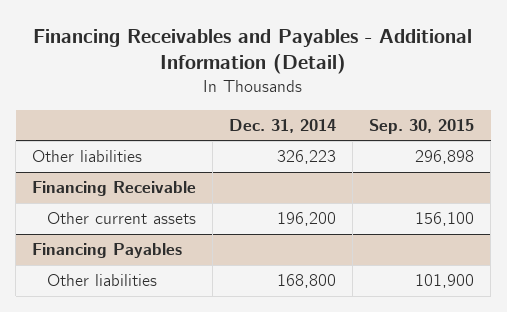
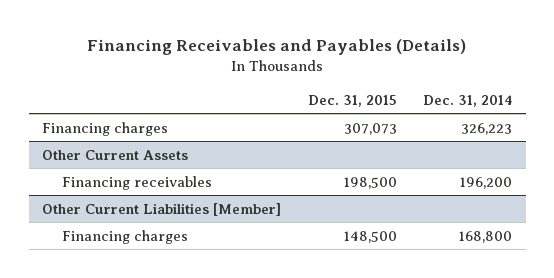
[33,28,473,75] Financing Receivables and Payables - Additional Information (Detail) -> [87,39,467,56] Financing Receivables and Payables (Details)
[369,118,475,134] Sep. 30, 2015 -> none
none -> [307,94,397,107] Dec. 31, 2015
[32,181,197,197] Financing Receivable -> none
[32,150,143,163] Other liabilities -> [42,121,169,136] Financing charges
none -> [42,149,189,160] Other Current Assets
[46,212,196,225] Other current assets -> [61,175,212,190] Financing receivables
[32,243,183,259] Financing Payables -> [42,202,282,216] Other Current Liabilities [Member]
[46,274,157,287] Other liabilities -> [61,229,188,244] Financing charges

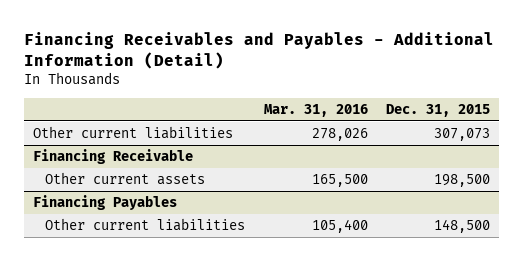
[87,39,467,56] Financing Receivables and Payables (Details) -> [24,32,495,70] Financing Receivables and Payables - Additional Information (Detail)
[423,94,513,107] Dec. 31, 2014 -> none
none -> [263,103,368,117] Mar. 31, 2016
[42,149,189,160] Other Current Assets -> none
[42,121,169,136] Financing charges -> [33,126,234,140] Other current liabilities
none -> [33,149,194,165] Financing Receivable
[61,175,212,190] Financing receivables -> [45,172,206,186] Other current assets
[42,202,282,216] Other Current Liabilities [Member] -> [33,195,178,211] Financing Payables
[61,229,188,244] Financing charges -> [45,218,246,232] Other current liabilities

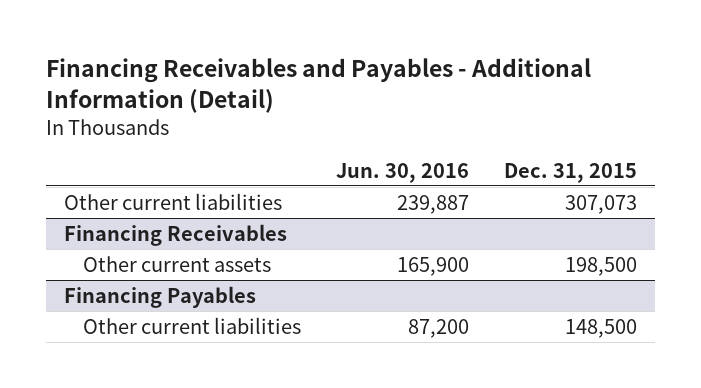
[263,103,368,117] Mar. 31, 2016 -> none
none -> [336,162,470,183] Jun. 30, 2016
[33,149,194,165] Financing Receivable -> [63,223,287,246] Financing Receivables

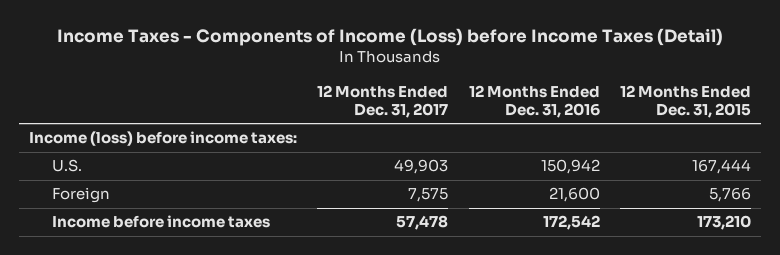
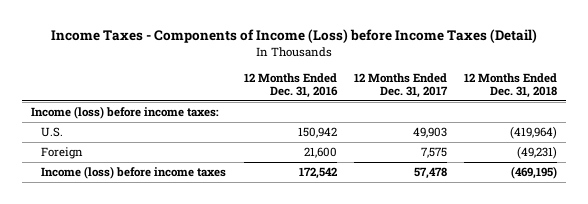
[620,84,752,118] 12 Months Ended Dec. 31, 2015 -> none
none -> [464,72,558,98] 12 Months Ended Dec. 31, 2018
[52,215,271,229] Income before income taxes -> [41,166,227,180] Income (loss) before income taxes

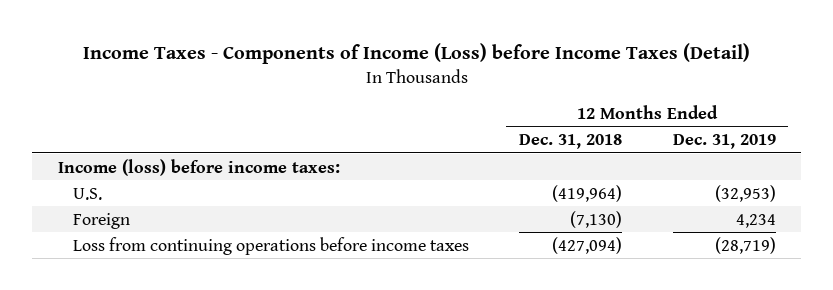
[243,72,338,98] 12 Months Ended Dec. 31, 2016 -> none
[354,72,449,98] 12 Months Ended Dec. 31, 2017 -> none
none -> [672,133,776,149] Dec. 31, 2019
[517,146,558,160] (49,231) -> [570,210,623,228] (7,130)
[41,166,227,180] Income (loss) before income taxes -> [72,236,469,255] Loss from continuing operations before income taxes
[511,166,558,180] (469,195) -> [552,236,623,254] (427,094)

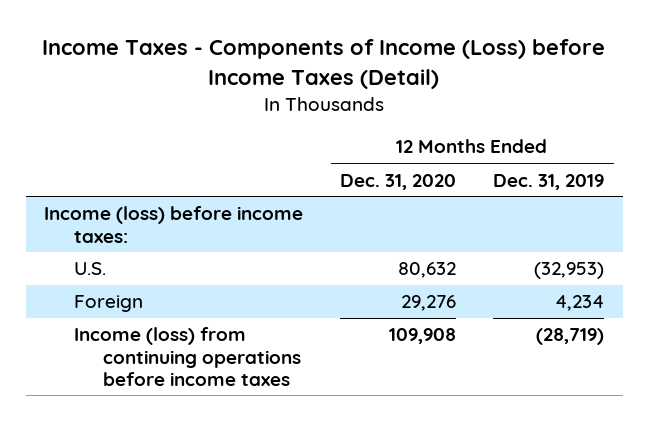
[519,133,623,149] Dec. 31, 2018 -> none
none -> [340,173,457,190] Dec. 31, 2020
[72,236,469,255] Loss from continuing operations before income taxes -> [73,327,301,386] Income (loss) from continuing operations before income taxes

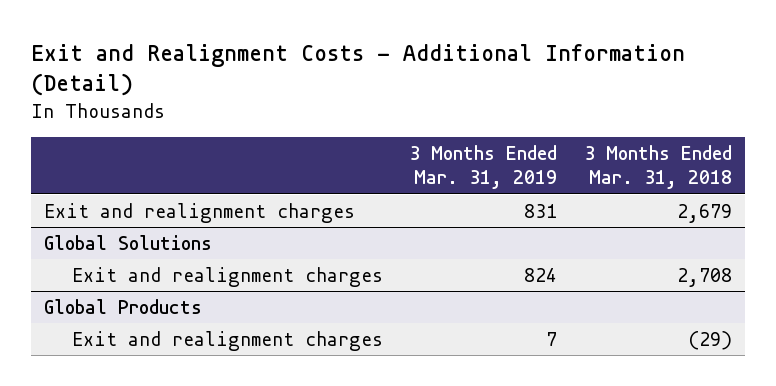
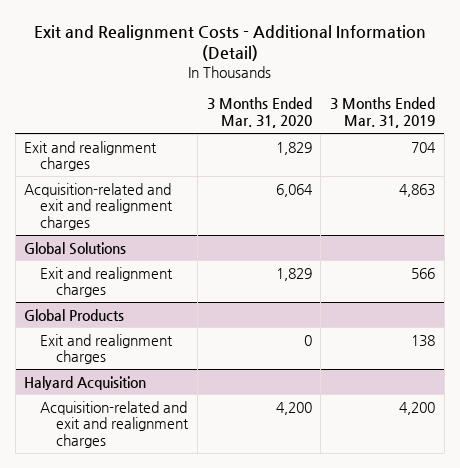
[583,145,732,190] 3 Months Ended Mar. 31, 2018 -> none
none -> [206,97,312,129] 3 Months Ended Mar. 31, 2020
[524,203,558,218] 831 -> [411,141,437,153] 704
none -> [24,182,174,231] Acquisition-related and exit and realignment charges
[524,267,558,282] 824 -> [411,267,436,279] 566
[546,331,558,346] 7 -> [411,334,436,347] 138
none -> [24,375,147,390] Halyard Acquisition
none -> [40,400,190,449] Acquisition-related and exit and realignment charges

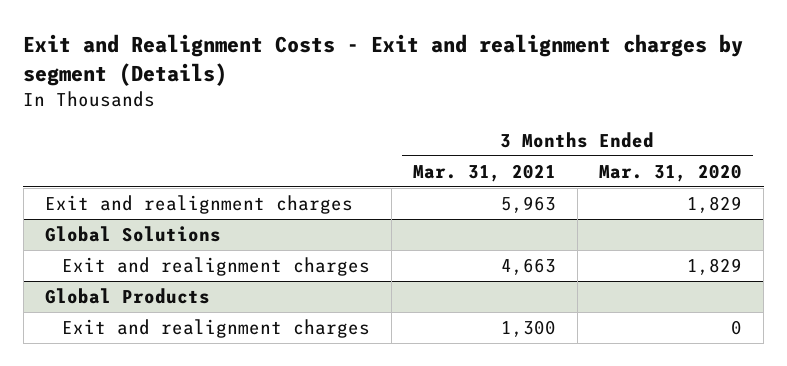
[33,24,426,62] Exit and Realignment Costs - Additional Information (Detail) -> [23,34,744,87] Exit and Realignment Costs - Exit and realignment charges by segment (Details)
[330,97,436,129] 3 Months Ended Mar. 31, 2019 -> none
none -> [412,163,556,182] Mar. 31, 2021
[24,182,174,231] Acquisition-related and exit and realignment charges -> none
[24,375,147,390] Halyard Acquisition -> none
[40,400,190,449] Acquisition-related and exit and realignment charges -> none

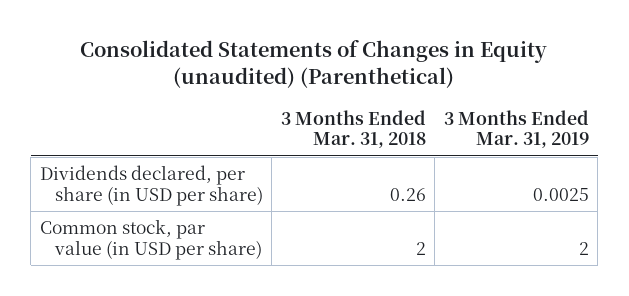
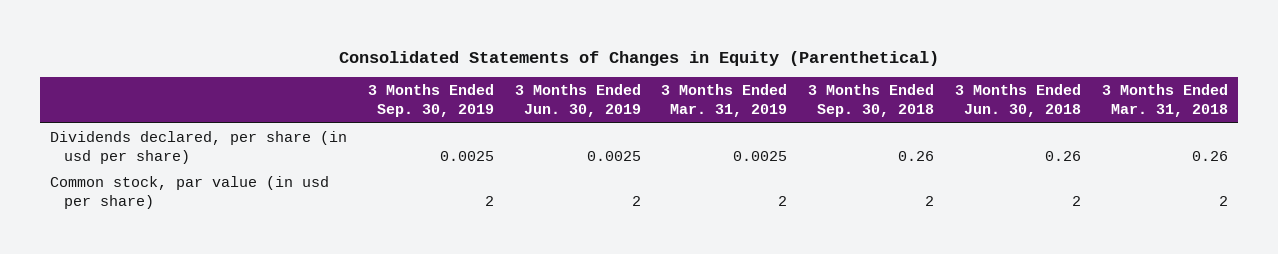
[80,40,548,89] Consolidated Statements of Changes in Equity (unaudited) (Parenthetical) -> [338,50,939,66] Consolidated Statements of Changes in Equity (Parenthetical)
none -> [367,84,494,118] 3 Months Ended Sep. 30, 2019
none -> [514,84,641,118] 3 Months Ended Jun. 30, 2019
none -> [808,84,935,118] 3 Months Ended Sep. 30, 2018
none -> [954,84,1081,118] 3 Months Ended Jun. 30, 2018
[39,165,263,206] Dividends declared, per share (in USD per share) -> [50,131,348,165] Dividends declared, per share (in usd per share)
[39,219,262,260] Common stock, par value (in USD per share) -> [50,176,330,210] Common stock, par value (in usd per share)

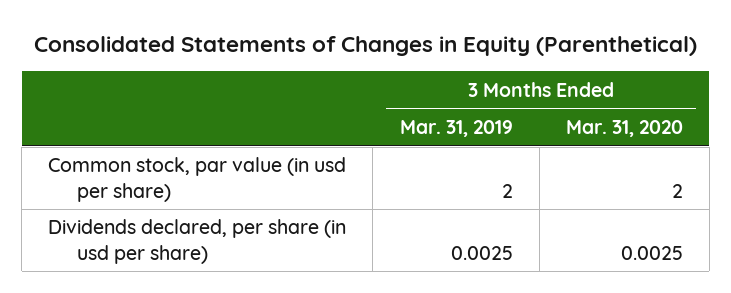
[367,84,494,118] 3 Months Ended Sep. 30, 2019 -> none
[514,84,641,118] 3 Months Ended Jun. 30, 2019 -> none
[808,84,935,118] 3 Months Ended Sep. 30, 2018 -> none
[954,84,1081,118] 3 Months Ended Jun. 30, 2018 -> none
[1101,84,1228,118] 3 Months Ended Mar. 31, 2018 -> none
none -> [565,119,683,137] Mar. 31, 2020
[50,131,348,165] Dividends declared, per share (in usd per share) -> [48,219,347,264] Dividends declared, per share (in usd per share)

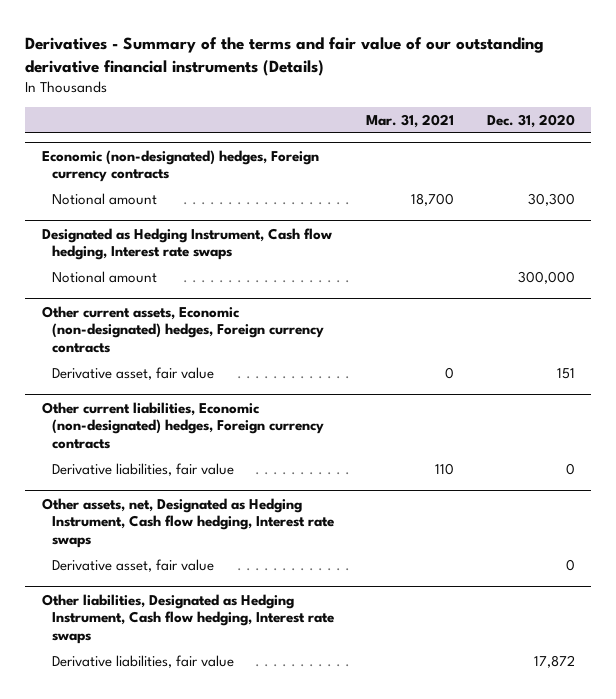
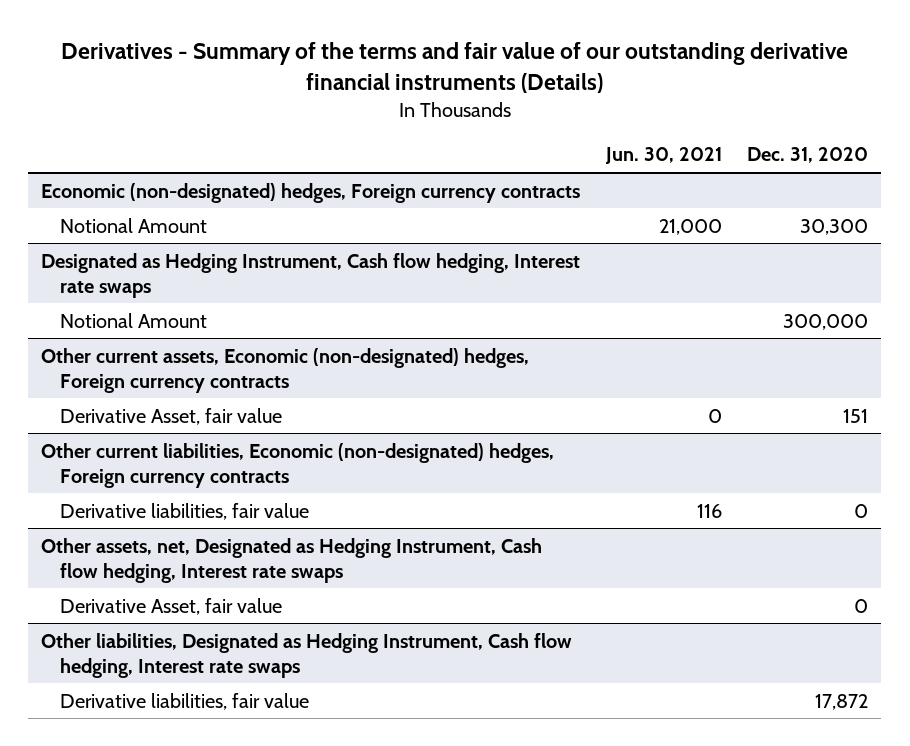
[366,113,455,128] Mar. 31, 2021 -> none
none -> [604,147,722,165] Jun. 30, 2021
[52,192,158,205] Notional amount -> [60,217,208,233] Notional Amount
[52,270,158,283] Notional amount -> [60,312,208,328] Notional Amount
[52,366,215,380] Derivative asset, fair value -> [60,407,283,425] Derivative Asset, fair value
[52,558,215,572] Derivative asset, fair value -> [60,597,283,615] Derivative Asset, fair value

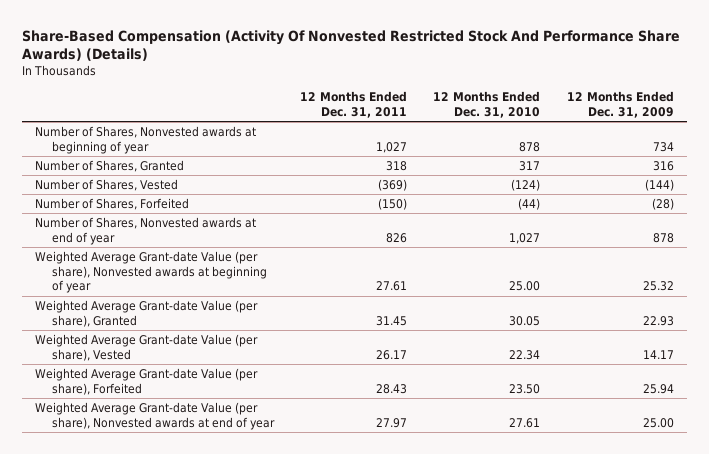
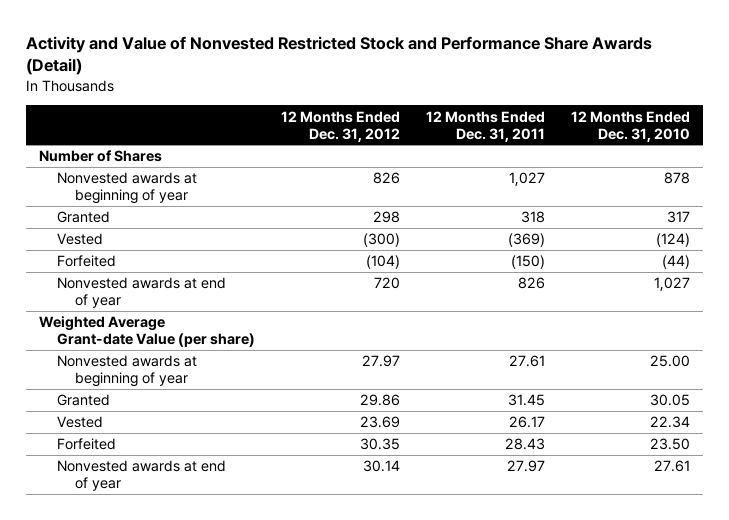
[22,29,681,62] Share-Based Compensation (Activity Of Nonvested Restricted Stock And Performance Share Awards) (Details) -> [25,35,652,76] Activity and Value of Nonvested Restricted Stock and Performance Share Awards (Detail)
[566,91,674,118] 12 Months Ended Dec. 31, 2009 -> none
none -> [281,110,401,142] 12 Months Ended Dec. 31, 2012
none -> [38,150,162,163] Number of Shares
[35,126,257,154] Number of Shares, Nonvested awards at beginning of year -> [57,172,198,205] Nonvested awards at beginning of year
[35,160,185,173] Number of Shares, Granted -> [57,211,111,224] Granted
[35,179,179,192] Number of Shares, Vested -> [57,233,104,246] Vested
[35,198,190,211] Number of Shares, Forfeited -> [57,255,117,268] Forfeited
[35,217,257,245] Number of Shares, Nonvested awards at end of year -> [57,277,227,309] Nonvested awards at end of year
none -> [38,316,256,348] Weighted Average Grant-date Value (per share)
[35,251,267,294] Weighted Average Grant-date Value (per share), Nonvested awards at beginning of year -> [57,355,198,388] Nonvested awards at beginning of year
[35,300,259,327] Weighted Average Grant-date Value (per share), Granted -> [57,394,111,407] Granted
[35,334,259,361] Weighted Average Grant-date Value (per share), Vested -> [57,416,104,429] Vested
[35,368,259,395] Weighted Average Grant-date Value (per share), Forfeited -> [57,438,117,451] Forfeited
[35,402,275,430] Weighted Average Grant-date Value (per share), Nonvested awards at end of year -> [57,460,227,492] Nonvested awards at end of year

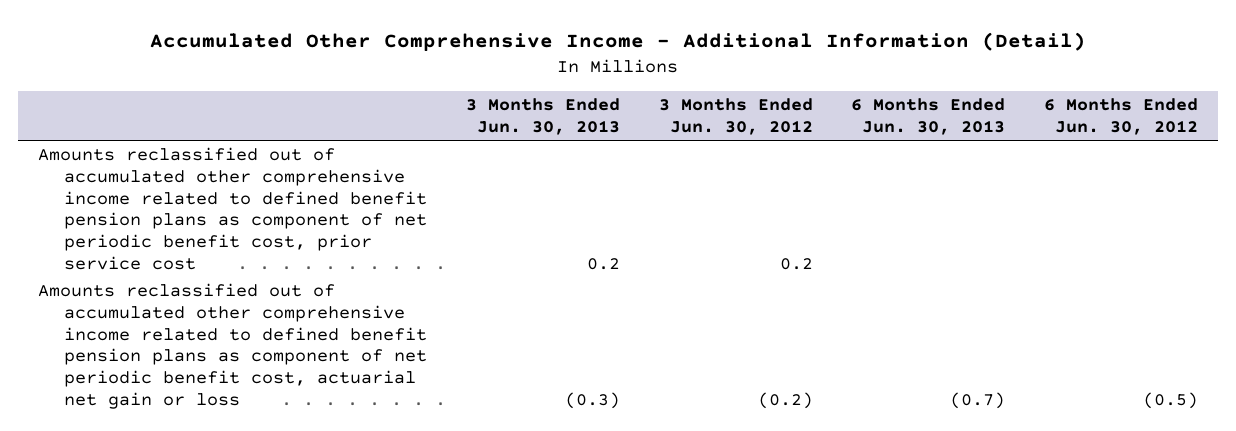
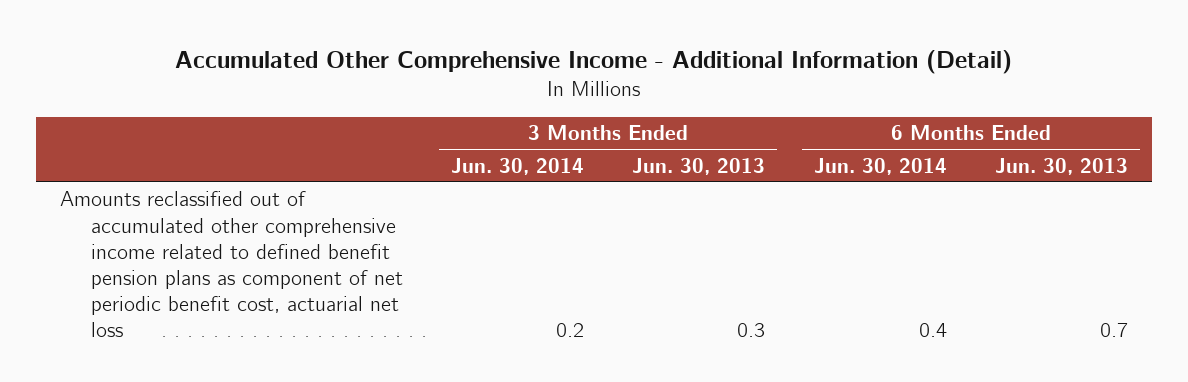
[658,97,813,135] 3 Months Ended Jun. 30, 2012 -> none
[1044,97,1199,135] 6 Months Ended Jun. 30, 2012 -> none
none -> [451,157,585,175] Jun. 30, 2014
none -> [813,157,947,175] Jun. 30, 2014
[37,147,428,270] Amounts reclassified out of accumulated other comprehensive income related to defined benefit pension plans as component of net periodic benefit cost, prior service cost -> none
[37,283,428,409] Amounts reclassified out of accumulated other comprehensive income related to defined benefit pension plans as component of net periodic benefit cost, actuarial net gain or loss -> [60,191,404,338] Amounts reclassified out of accumulated other comprehensive income related to defined benefit pension plans as component of net periodic benefit cost, actuarial net loss
[564,391,620,409] (0.3) -> [737,323,766,338] 0.3
[950,391,1006,409] (0.7) -> [1099,323,1128,338] 0.7

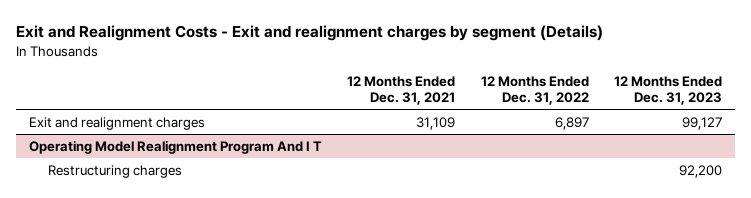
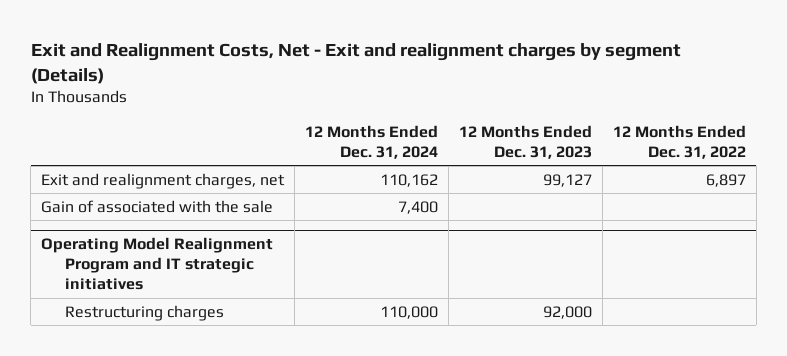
[16,25,604,42] Exit and Realignment Costs - Exit and realignment charges by segment (Details) -> [30,42,681,84] Exit and Realignment Costs, Net - Exit and realignment charges by segment (Details)
[347,76,456,106] 12 Months Ended Dec. 31, 2021 -> none
none -> [305,124,439,159] 12 Months Ended Dec. 31, 2024
[28,116,205,130] Exit and realignment charges -> [41,172,286,189] Exit and realignment charges, net
none -> [41,199,274,213] Gain of associated with the sale
[28,139,322,154] Operating Model Realignment Program And I T -> [41,236,274,291] Operating Model Realignment Program and IT strategic initiatives
[679,164,723,178] 92,200 -> [542,305,592,319] 92,000

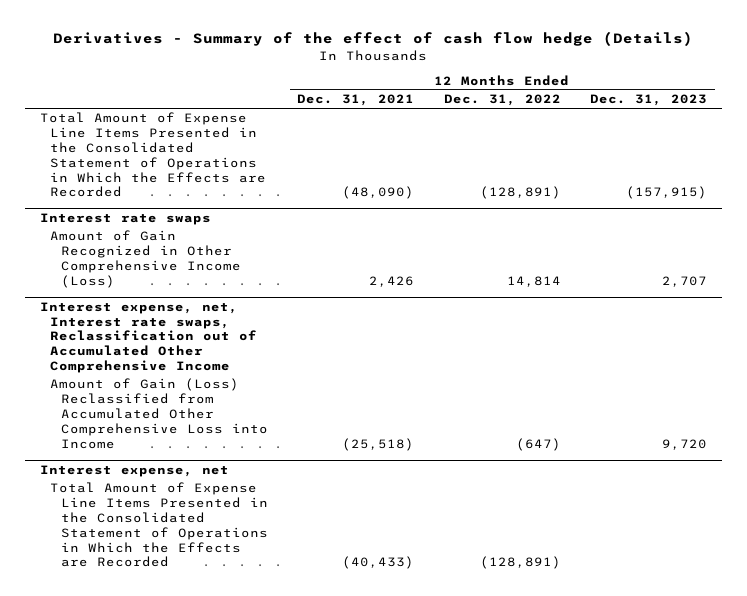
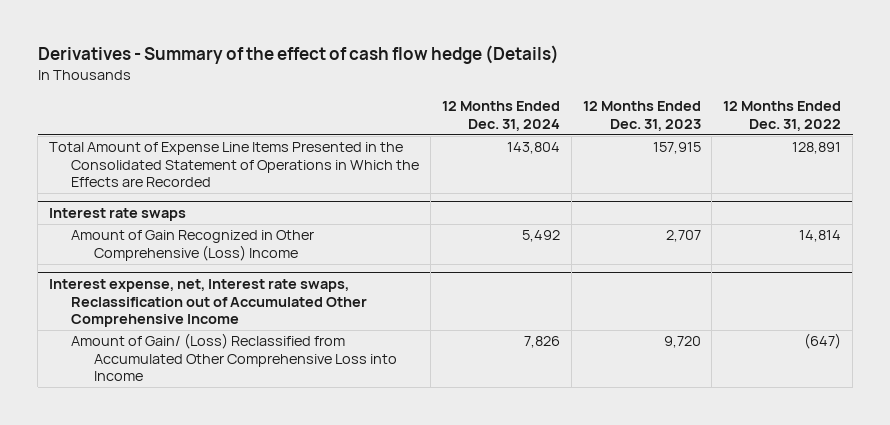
[297,94,415,107] Dec. 31, 2021 -> none
none -> [441,101,560,131] 12 Months Ended Dec. 31, 2024
[479,186,561,200] (128,891) -> [792,142,842,155] 128,891
[626,186,708,200] (157,915) -> [652,142,701,155] 157,915
[50,230,241,288] Amount of Gain Recognized in Other Comprehensive Income (Loss) -> [71,230,315,261] Amount of Gain Recognized in Other Comprehensive (Loss) Income
[39,464,229,477] Interest expense, net -> none
[50,482,268,568] Total Amount of Expense Line Items Presented in the Consolidated Statement of Operations in Which the Effects are Recorded -> none
[50,378,268,449] Amount of Gain (Loss) Reclassified from Accumulated Other Comprehensive Loss into Income -> [71,333,397,382] Amount of Gain/ (Loss) Reclassified from Accumulated Other Comprehensive Loss into Income

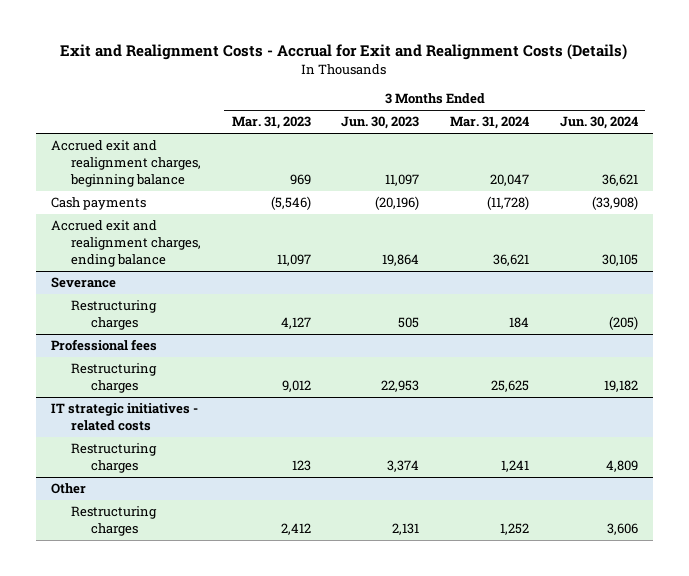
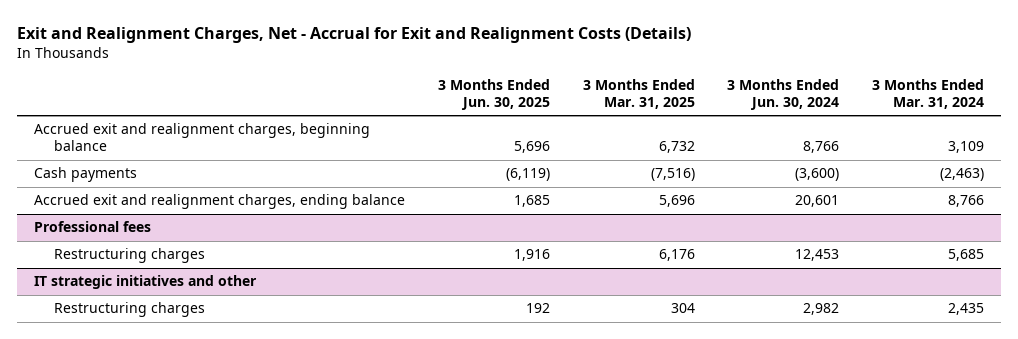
[60,44,628,61] Exit and Realignment Costs - Accrual for Exit and Realignment Costs (Details) -> [17,26,692,43] Exit and Realignment Charges, Net - Accrual for Exit and Realignment Costs (Details)
[231,116,311,130] Mar. 31, 2023 -> none
[341,116,420,130] Jun. 30, 2023 -> none
none -> [437,79,550,110] 3 Months Ended Jun. 30, 2025
none -> [582,79,695,109] 3 Months Ended Mar. 31, 2025
[51,277,117,289] Severance -> none
[71,300,158,331] Restructuring charges -> none
[490,173,530,186] 20,047 -> [948,141,985,154] 3,109
[601,173,638,186] 36,621 -> [803,141,840,154] 8,766
[487,196,530,211] (11,728) -> [940,168,985,182] (2,463)
[591,196,638,211] (33,908) -> [795,168,840,182] (3,600)
[493,253,530,266] 36,621 -> [948,195,985,208] 8,766
[601,253,638,266] 30,105 -> [795,195,840,208] 20,601
[51,403,199,432] IT strategic initiatives - related costs -> none
[51,483,87,495] Other -> none
[71,506,158,537] Restructuring charges -> none
[491,380,530,393] 25,625 -> [948,249,985,262] 5,685
[603,380,638,393] 19,182 -> [795,249,840,262] 12,453
none -> [33,275,257,290] IT strategic initiatives and other
[501,460,530,473] 1,241 -> [948,303,985,316] 2,435
[605,460,638,473] 4,809 -> [803,303,840,316] 2,982

